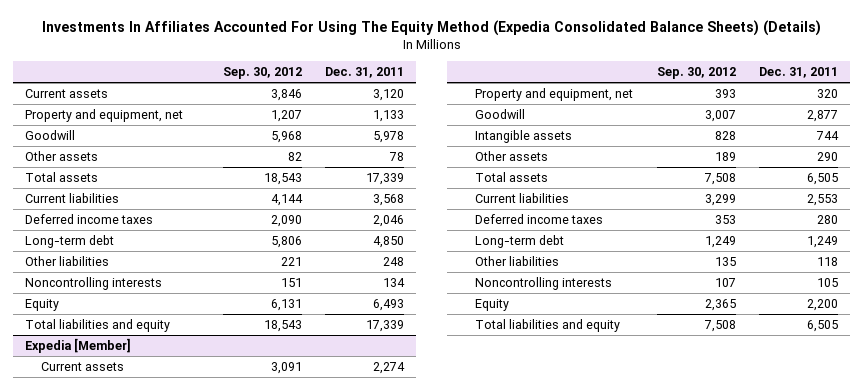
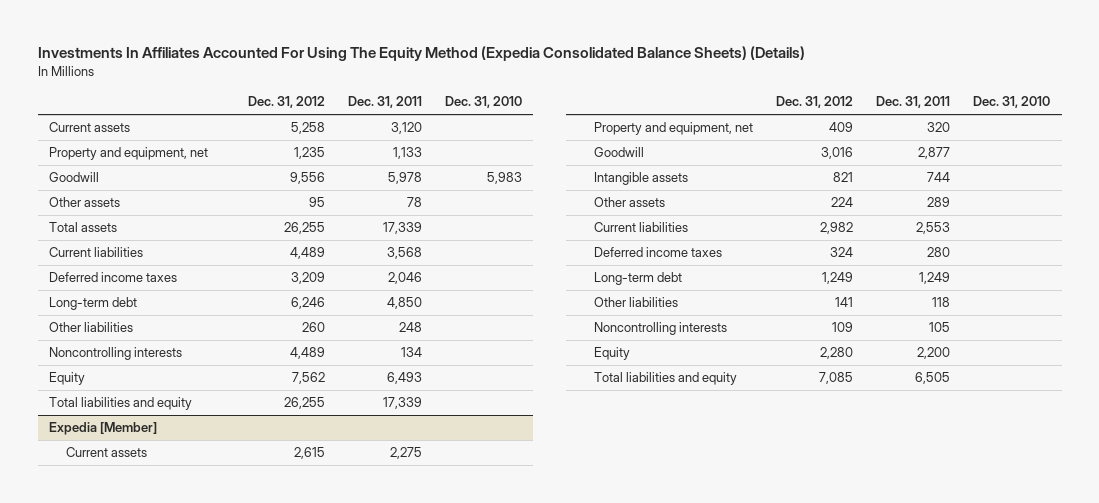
[222,67,302,80] Sep. 30, 2012 -> none
none -> [247,96,325,109] Dec. 31, 2012
none -> [444,96,522,109] Dec. 31, 2010
[373,361,406,374] 2,274 -> [389,447,422,460] 2,275
[475,171,549,182] Total assets -> none
[817,151,839,161] 290 -> [927,197,951,208] 289

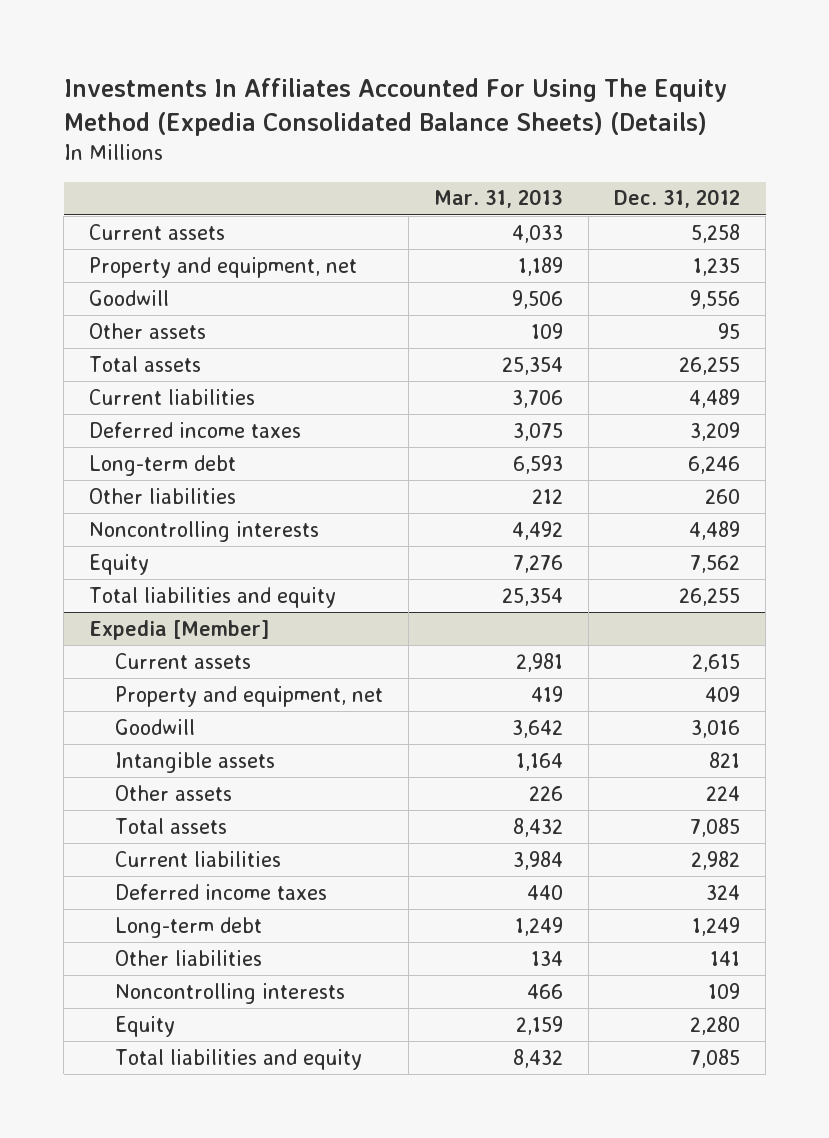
[347,96,422,109] Dec. 31, 2011 -> none
[444,96,522,109] Dec. 31, 2010 -> none
none -> [434,189,564,209] Mar. 31, 2013
none -> [115,817,228,834] Total assets

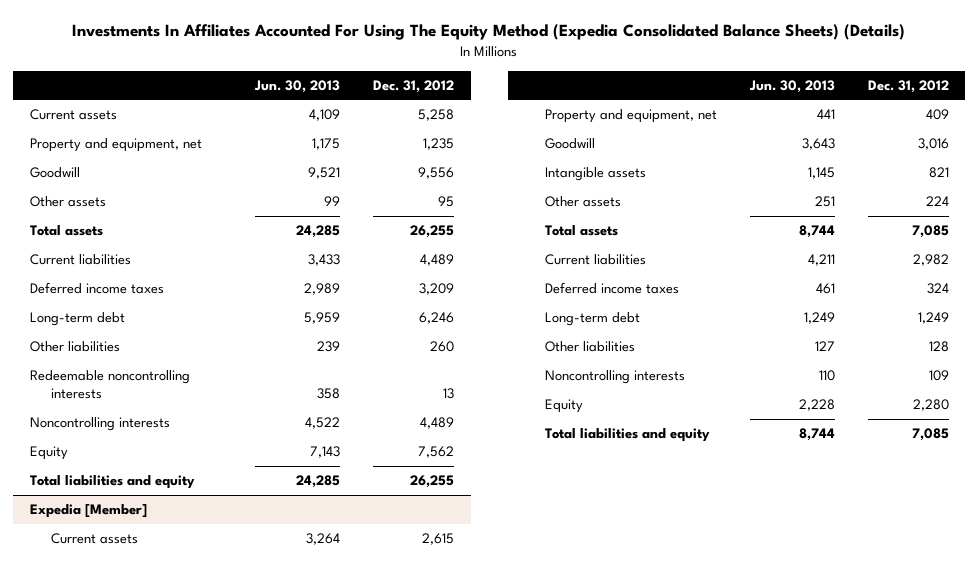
[434,189,564,209] Mar. 31, 2013 -> none
none -> [254,79,341,93] Jun. 30, 2013
none -> [29,370,190,400] Redeemable noncontrolling interests
[710,950,741,966] 141 -> [928,341,949,353] 128

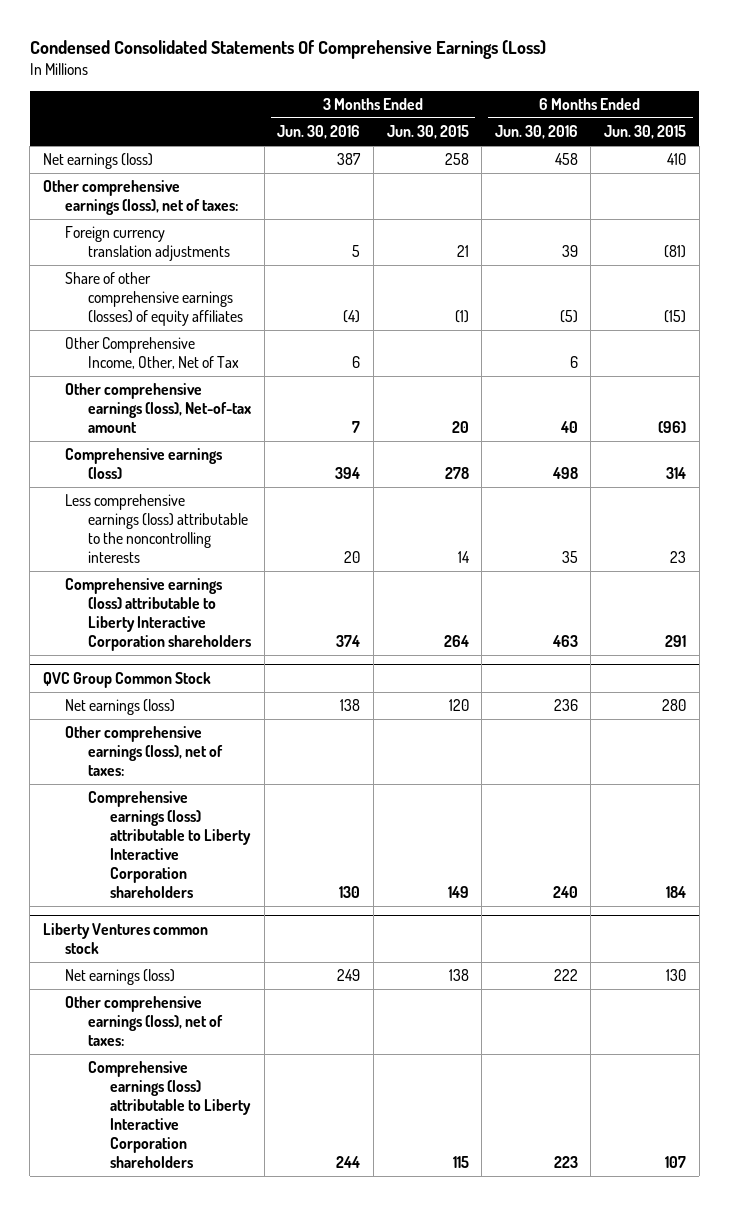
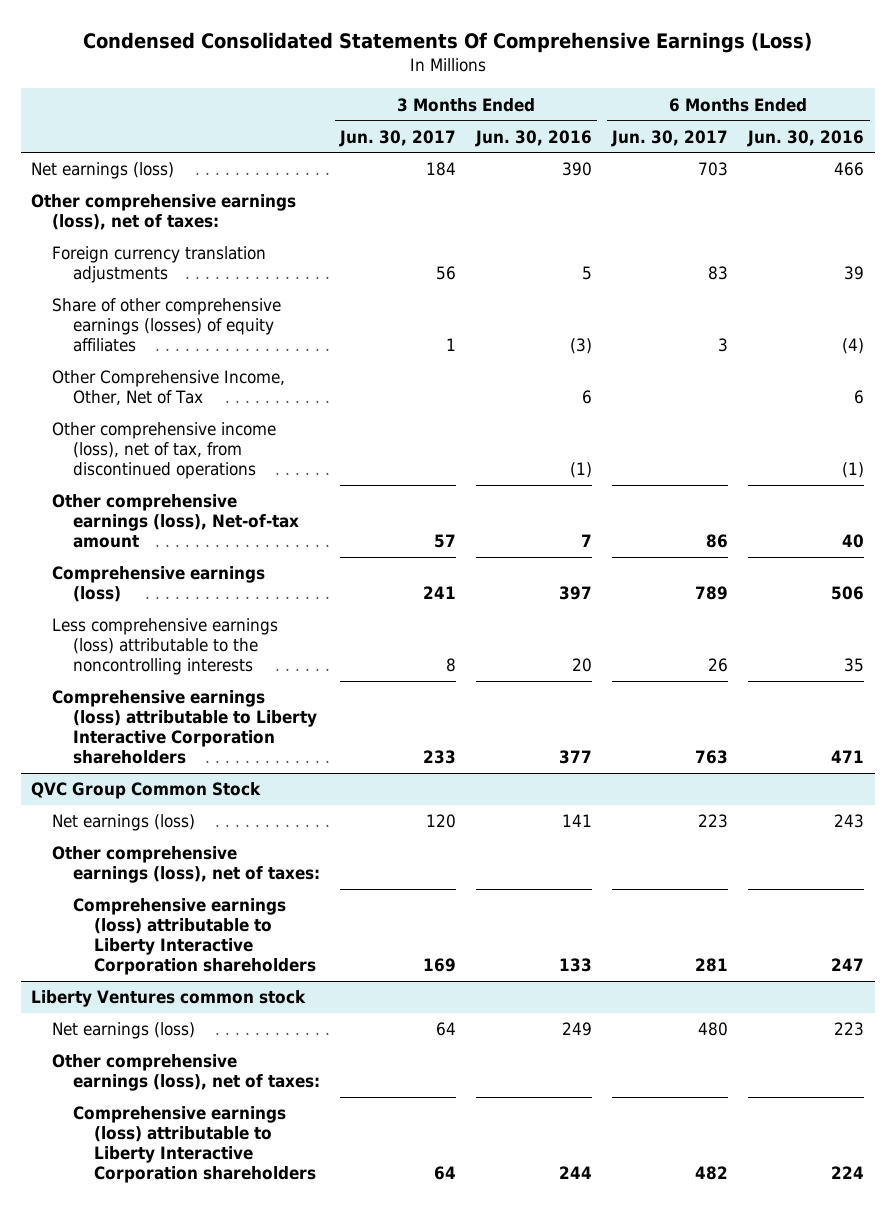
[386,125,469,140] Jun. 30, 2015 -> none
[604,125,687,140] Jun. 30, 2015 -> none
none -> [339,129,457,147] Jun. 30, 2017
none -> [611,129,729,147] Jun. 30, 2017
[337,153,362,166] 387 -> [562,162,593,177] 390
[554,153,578,166] 458 -> [834,162,865,177] 466
[343,310,361,324] (4) -> [570,338,593,355] (3)
[559,310,578,324] (5) -> [842,338,865,355] (4)
none -> [52,422,277,480] Other comprehensive income (loss), net of tax, from discontinued operations
[335,467,361,480] 394 -> [559,586,593,601] 397
[551,467,578,480] 498 -> [831,586,865,601] 506
[336,635,361,648] 374 -> [559,750,593,765] 377
[551,635,578,648] 463 -> [831,750,865,764] 471
[340,699,361,712] 138 -> [562,814,593,828] 141
[553,699,578,712] 236 -> [834,814,865,829] 243
[339,885,361,898] 130 -> [559,958,593,973] 133
[552,885,578,898] 240 -> [831,958,865,972] 247
[553,969,578,982] 222 -> [834,1022,865,1037] 223
[553,1155,578,1168] 223 -> [831,1166,865,1180] 224

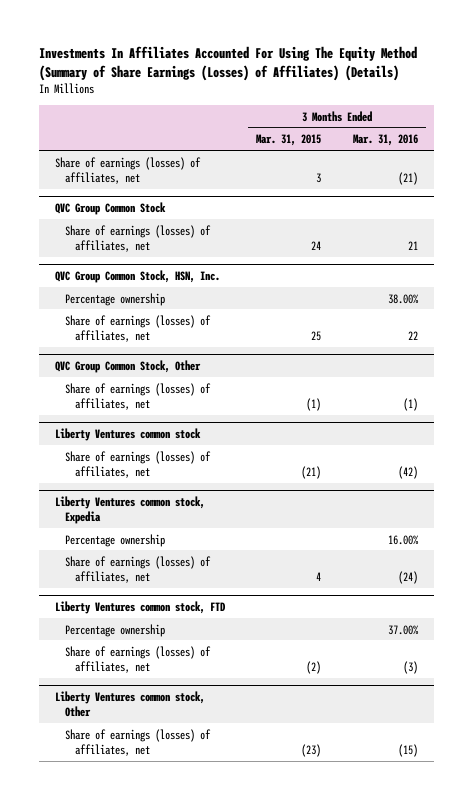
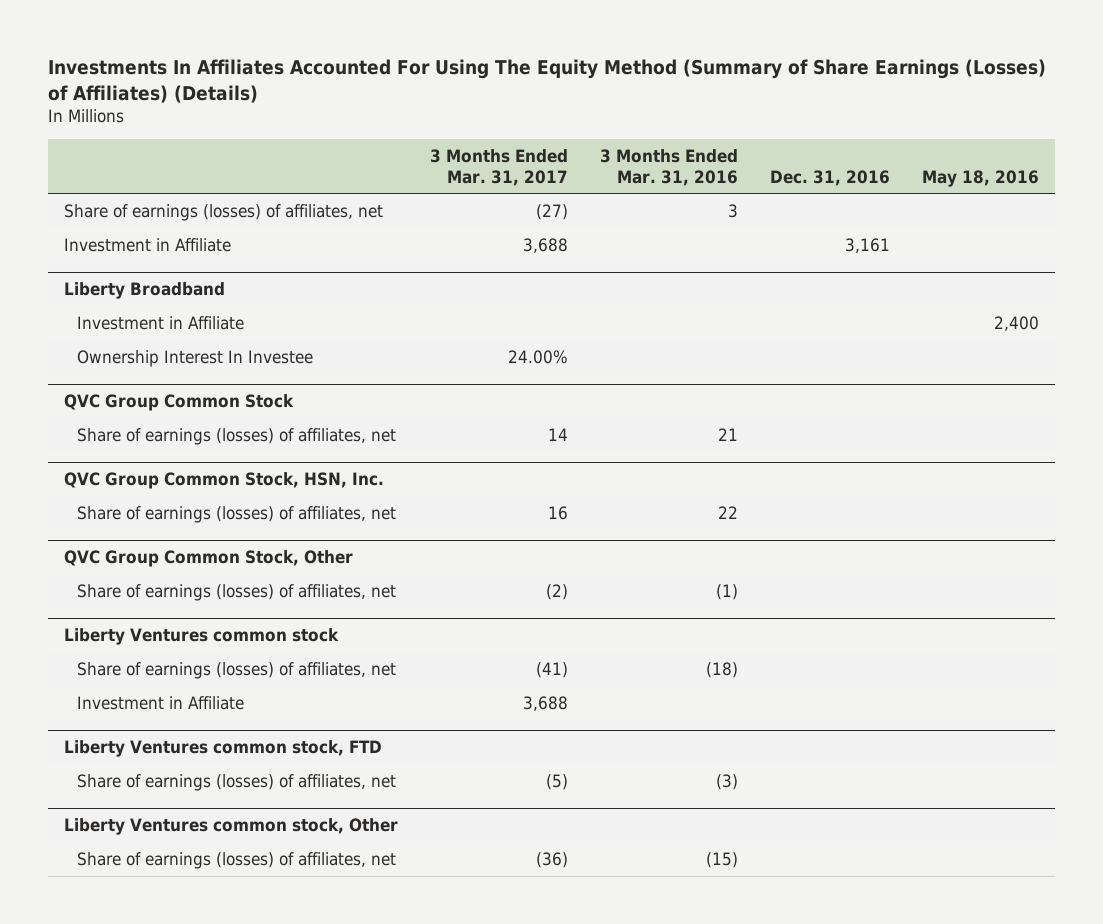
[256,134,322,147] Mar. 31, 2015 -> none
none -> [430,148,569,186] 3 Months Ended Mar. 31, 2017
none -> [770,169,891,186] Dec. 31, 2016
none -> [922,169,1040,187] May 18, 2016
[398,171,419,185] (21) -> [728,203,739,218] 3
none -> [64,237,232,252] Investment in Affiliate
none -> [64,282,226,300] Liberty Broadband
none -> [77,315,245,330] Investment in Affiliate
none -> [77,349,314,367] Ownership Interest In Investee
[64,292,165,306] Percentage ownership -> none
[54,496,205,525] Liberty Ventures common stock, Expedia -> none
[64,533,165,547] Percentage ownership -> none
[64,555,211,583] Share of earnings (losses) of affiliates, net -> none
[398,465,419,479] (42) -> [706,661,739,678] (18)
none -> [77,695,245,710] Investment in Affiliate
[64,623,165,637] Percentage ownership -> none

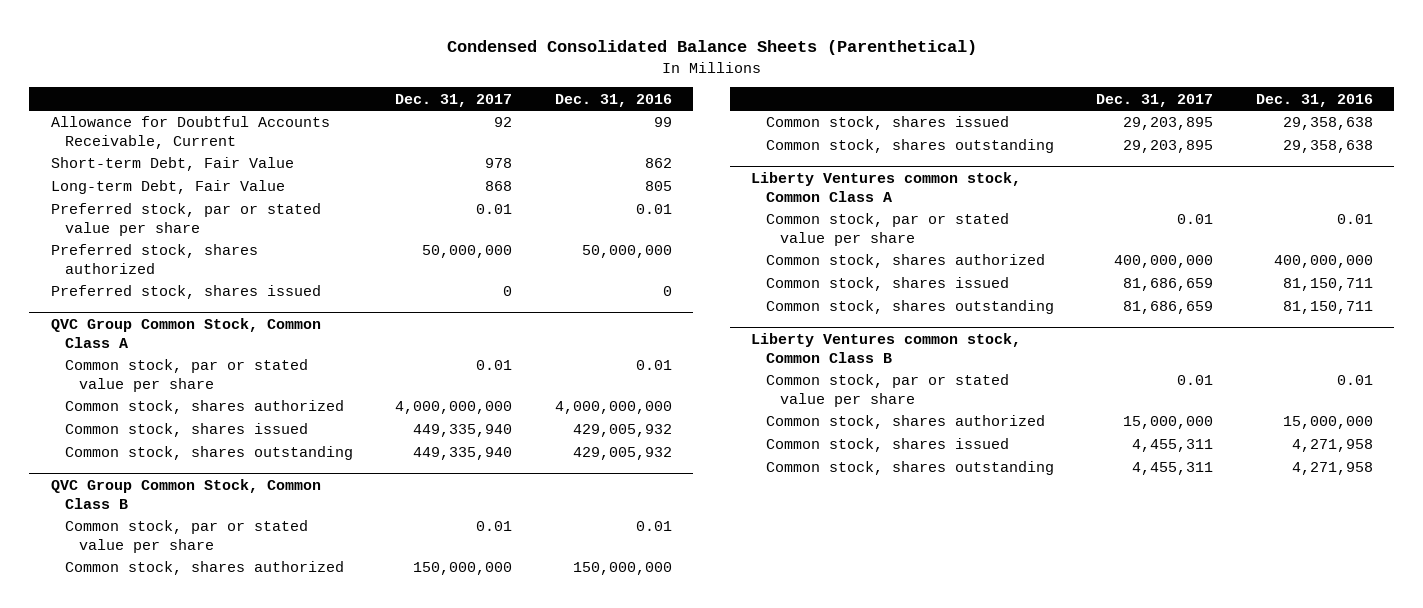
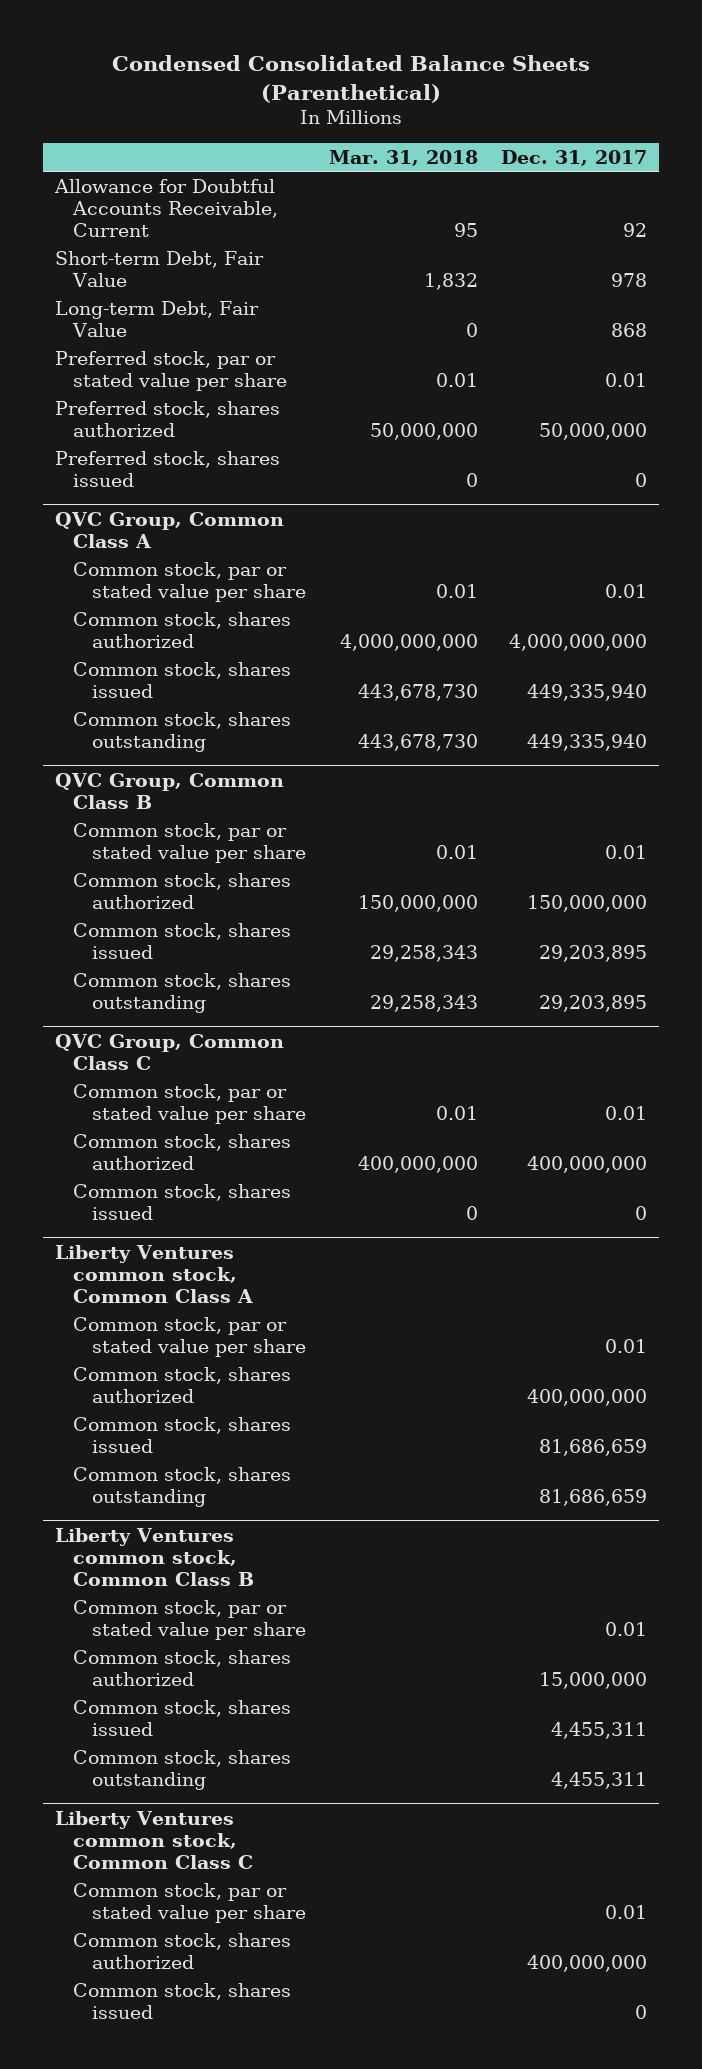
[554,93,672,107] Dec. 31, 2016 -> none
none -> [329,149,479,166] Mar. 31, 2018
[50,317,321,348] QVC Group Common Stock, Common Class A -> [54,511,284,548] QVC Group, Common Class A
[50,478,321,509] QVC Group Common Stock, Common Class B -> [54,772,284,809] QVC Group, Common Class B
none -> [54,1033,284,1070] QVC Group, Common Class C
none -> [73,1083,307,1124] Common stock, par or stated value per share
none -> [73,1133,292,1170] Common stock, shares authorized
none -> [73,1183,292,1220] Common stock, shares issued
none -> [54,1810,254,1869] Liberty Ventures common stock, Common Class C
none -> [73,1882,307,1923] Common stock, par or stated value per share
none -> [73,1932,292,1969] Common stock, shares authorized
none -> [73,1982,292,2019] Common stock, shares issued

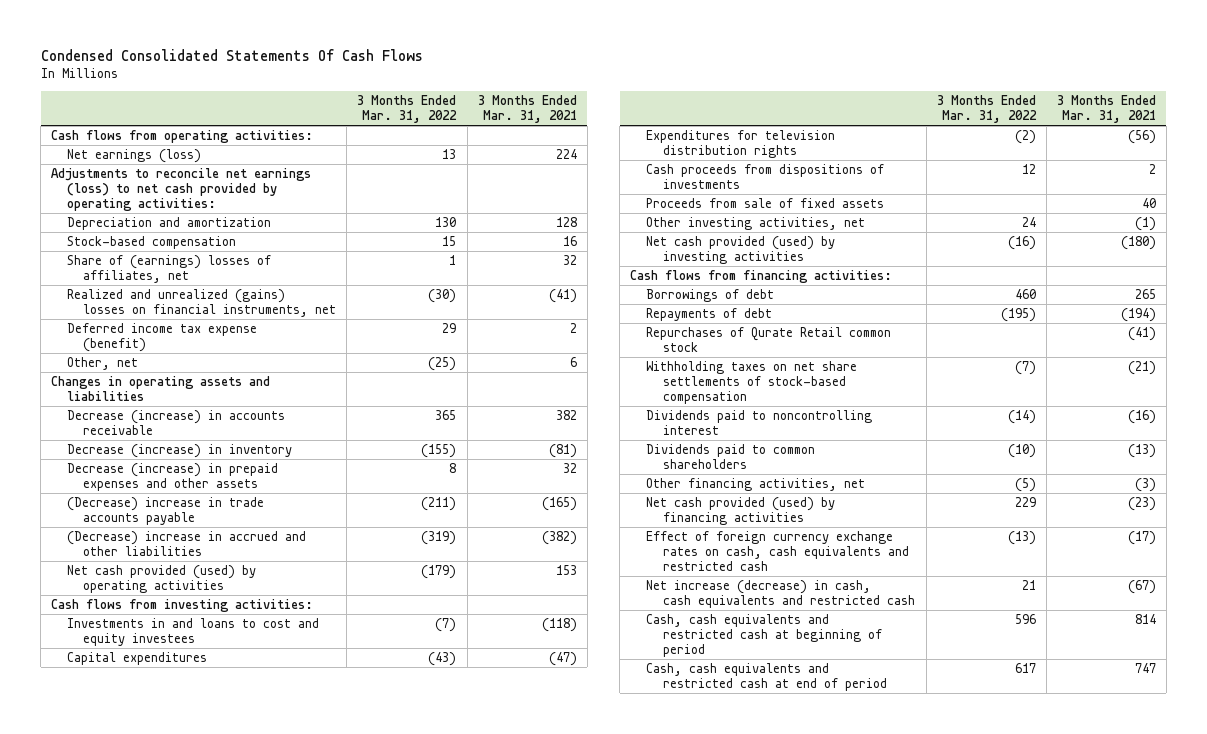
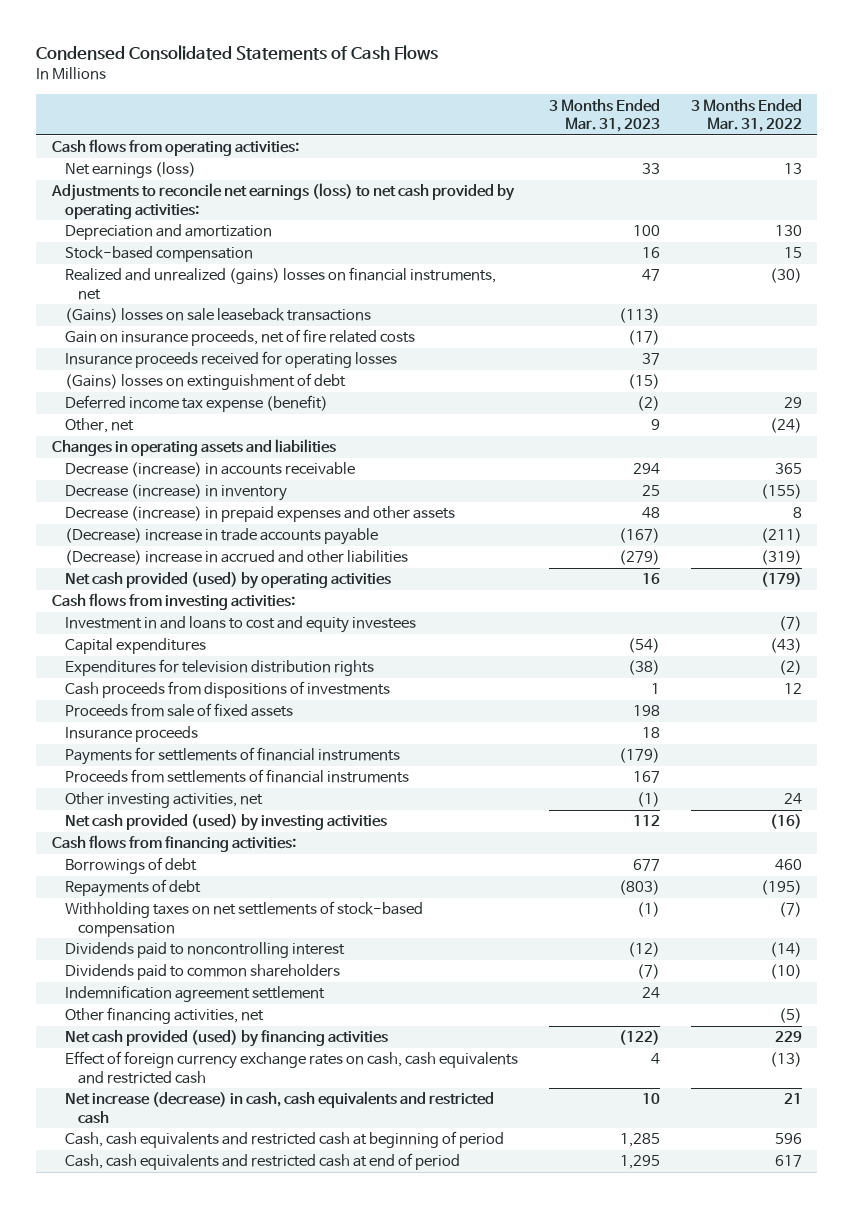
[40,48,423,61] Condensed Consolidated Statements Of Cash Flows -> [36,45,439,61] Condensed Consolidated Statements of Cash Flows
[477,95,577,124] 3 Months Ended Mar. 31, 2021 -> none
none -> [548,98,660,132] 3 Months Ended Mar. 31, 2023
[67,254,272,284] Share of (earnings) losses of affiliates, net -> none
none -> [64,308,371,324] (Gains) losses on sale leaseback transactions
none -> [64,329,415,347] Gain on insurance proceeds, net of fire related costs
none -> [64,351,397,369] Insurance proceeds received for operating losses
none -> [64,373,346,391] (Gains) losses on extinguishment of debt
[428,356,457,371] (25) -> [769,418,802,434] (24)
[67,617,320,647] Investments in and loans to cost and equity investees -> [64,616,416,634] Investment in and loans to cost and equity investees
none -> [64,726,198,743] Insurance proceeds
none -> [64,747,400,766] Payments for settlements of financial instruments
none -> [64,769,409,784] Proceeds from settlements of financial instruments
[646,326,892,353] Repurchases of Qurate Retail common stock -> none
[646,360,858,405] Withholding taxes on net share settlements of stock-based compensation -> [64,901,423,937] Withholding taxes on net settlements of stock-based compensation
none -> [64,985,325,1003] Indemnification agreement settlement

